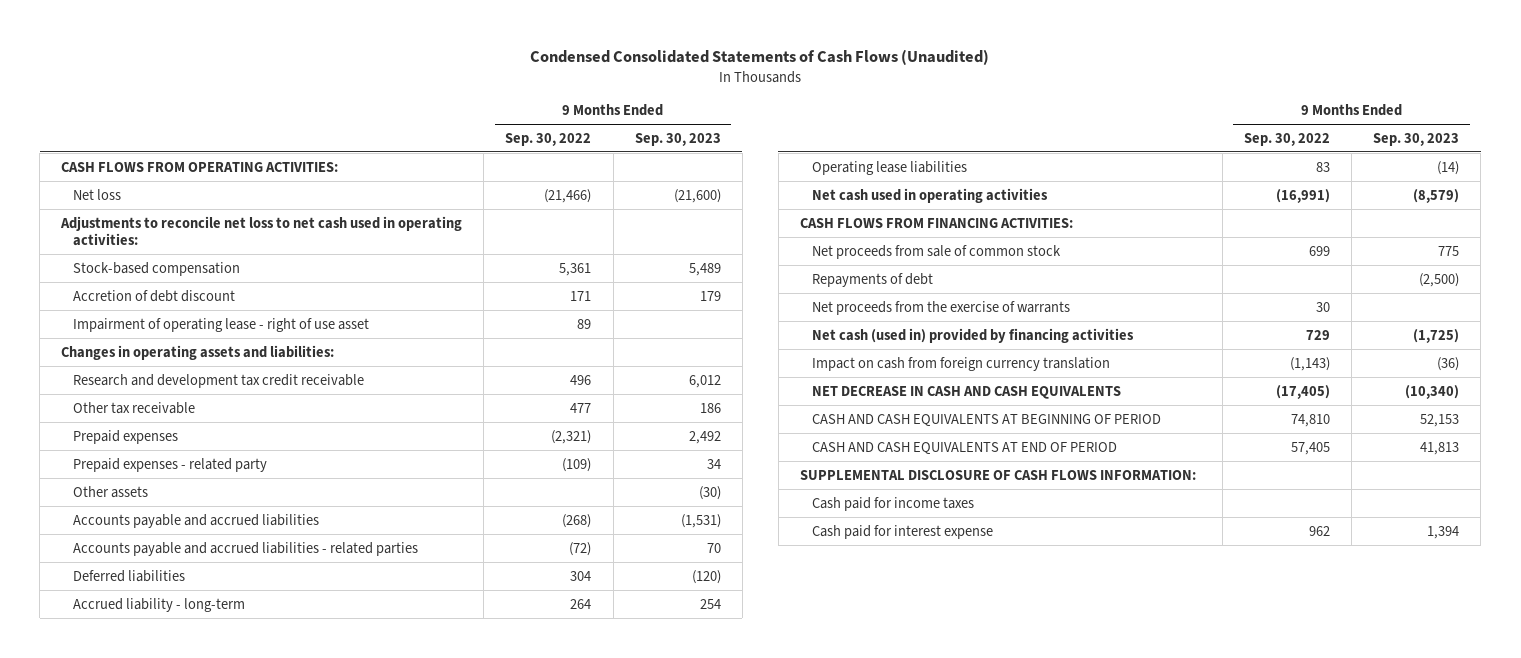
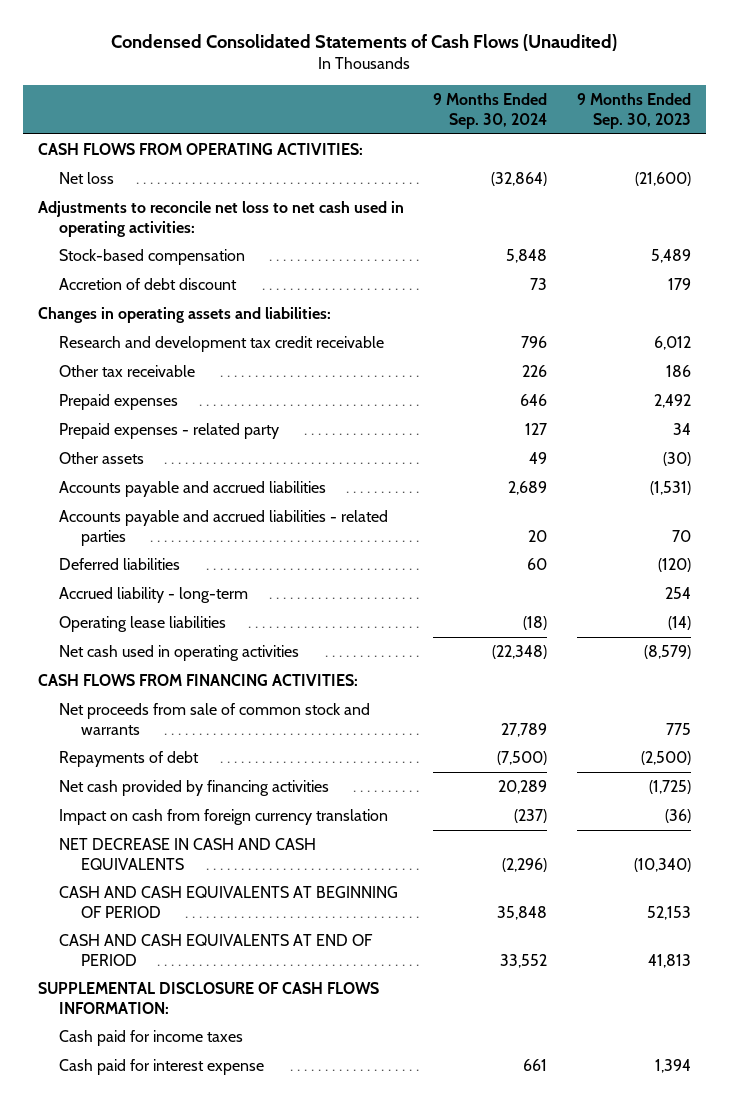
[505,132,592,146] Sep. 30, 2022 -> none
none -> [433,93,548,129] 9 Months Ended Sep. 30, 2024
[73,317,370,332] Impairment of operating lease - right of use asset -> none
[812,244,1062,259] Net proceeds from sale of common stock -> [59,702,371,735] Net proceeds from sale of common stock and warrants
[812,300,1071,315] Net proceeds from the exercise of warrants -> none
[812,327,1135,343] Net cash (used in) provided by financing activities -> [59,779,330,796] Net cash provided by financing activities

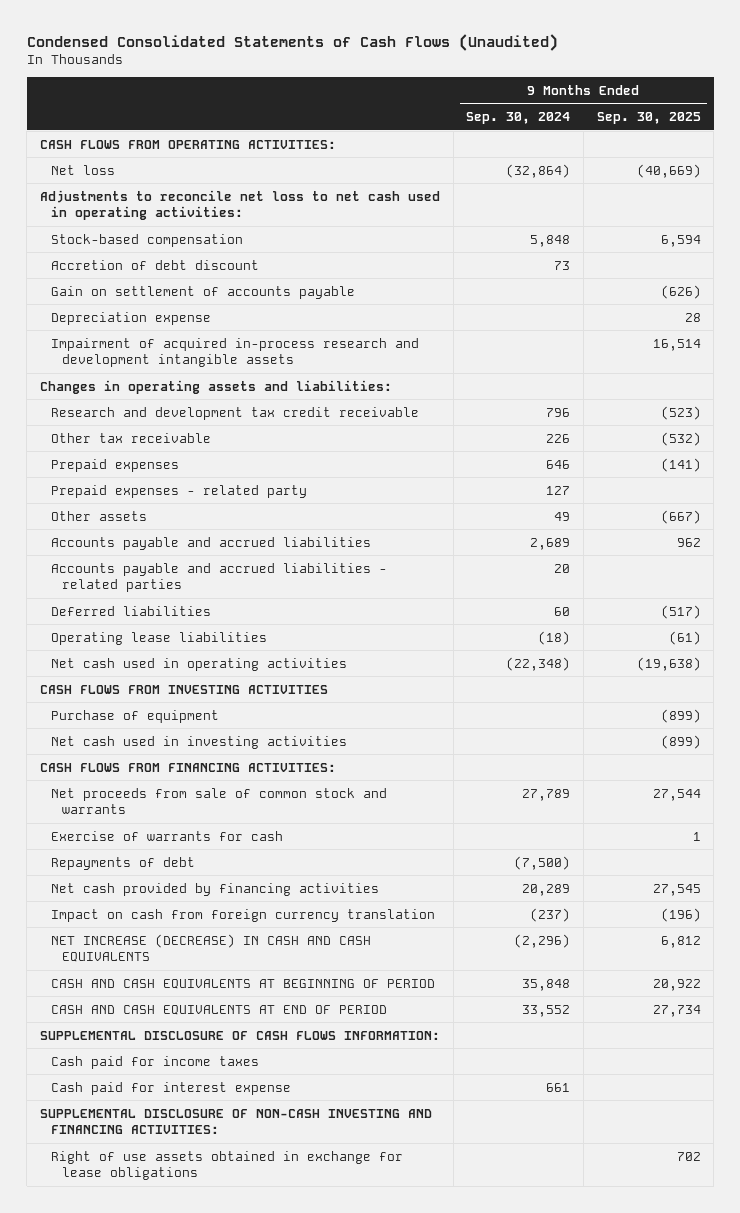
[577,93,692,129] 9 Months Ended Sep. 30, 2023 -> none
none -> [596,111,701,124] Sep. 30, 2025
none -> [50,285,355,299] Gain on settlement of accounts payable
none -> [50,311,211,325] Depreciation expense
none -> [50,337,419,368] Impairment of acquired in-process research and development intangible assets
[59,586,249,603] Accrued liability - long-term -> none
none -> [39,684,328,694] CASH FLOWS FROM INVESTING ACTIVITIES
none -> [50,709,219,723] Purchase of equipment
none -> [50,735,347,749] Net cash used in investing activities
none -> [50,830,283,841] Exercise of warrants for cash
[59,837,317,870] NET DECREASE IN CASH AND CASH EQUIVALENTS -> [50,933,371,963] NET INCREASE (DECREASE) IN CASH AND CASH EQUIVALENTS
none -> [39,1108,432,1135] SUPPLEMENTAL DISCLOSURE OF NON-CASH INVESTING AND FINANCING ACTIVITIES:
none -> [50,1150,403,1181] Right of use assets obtained in exchange for lease obligations

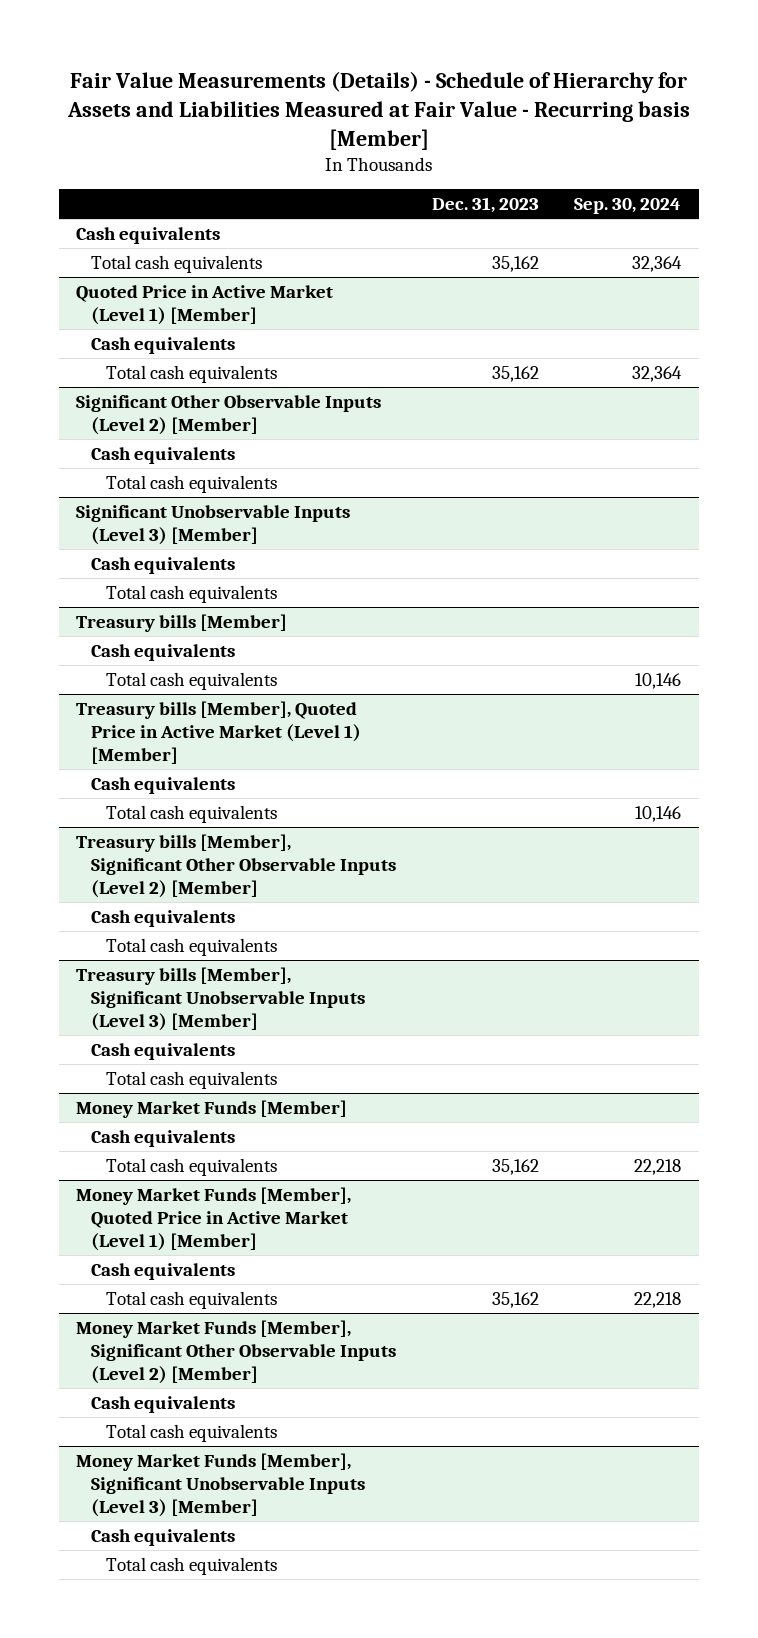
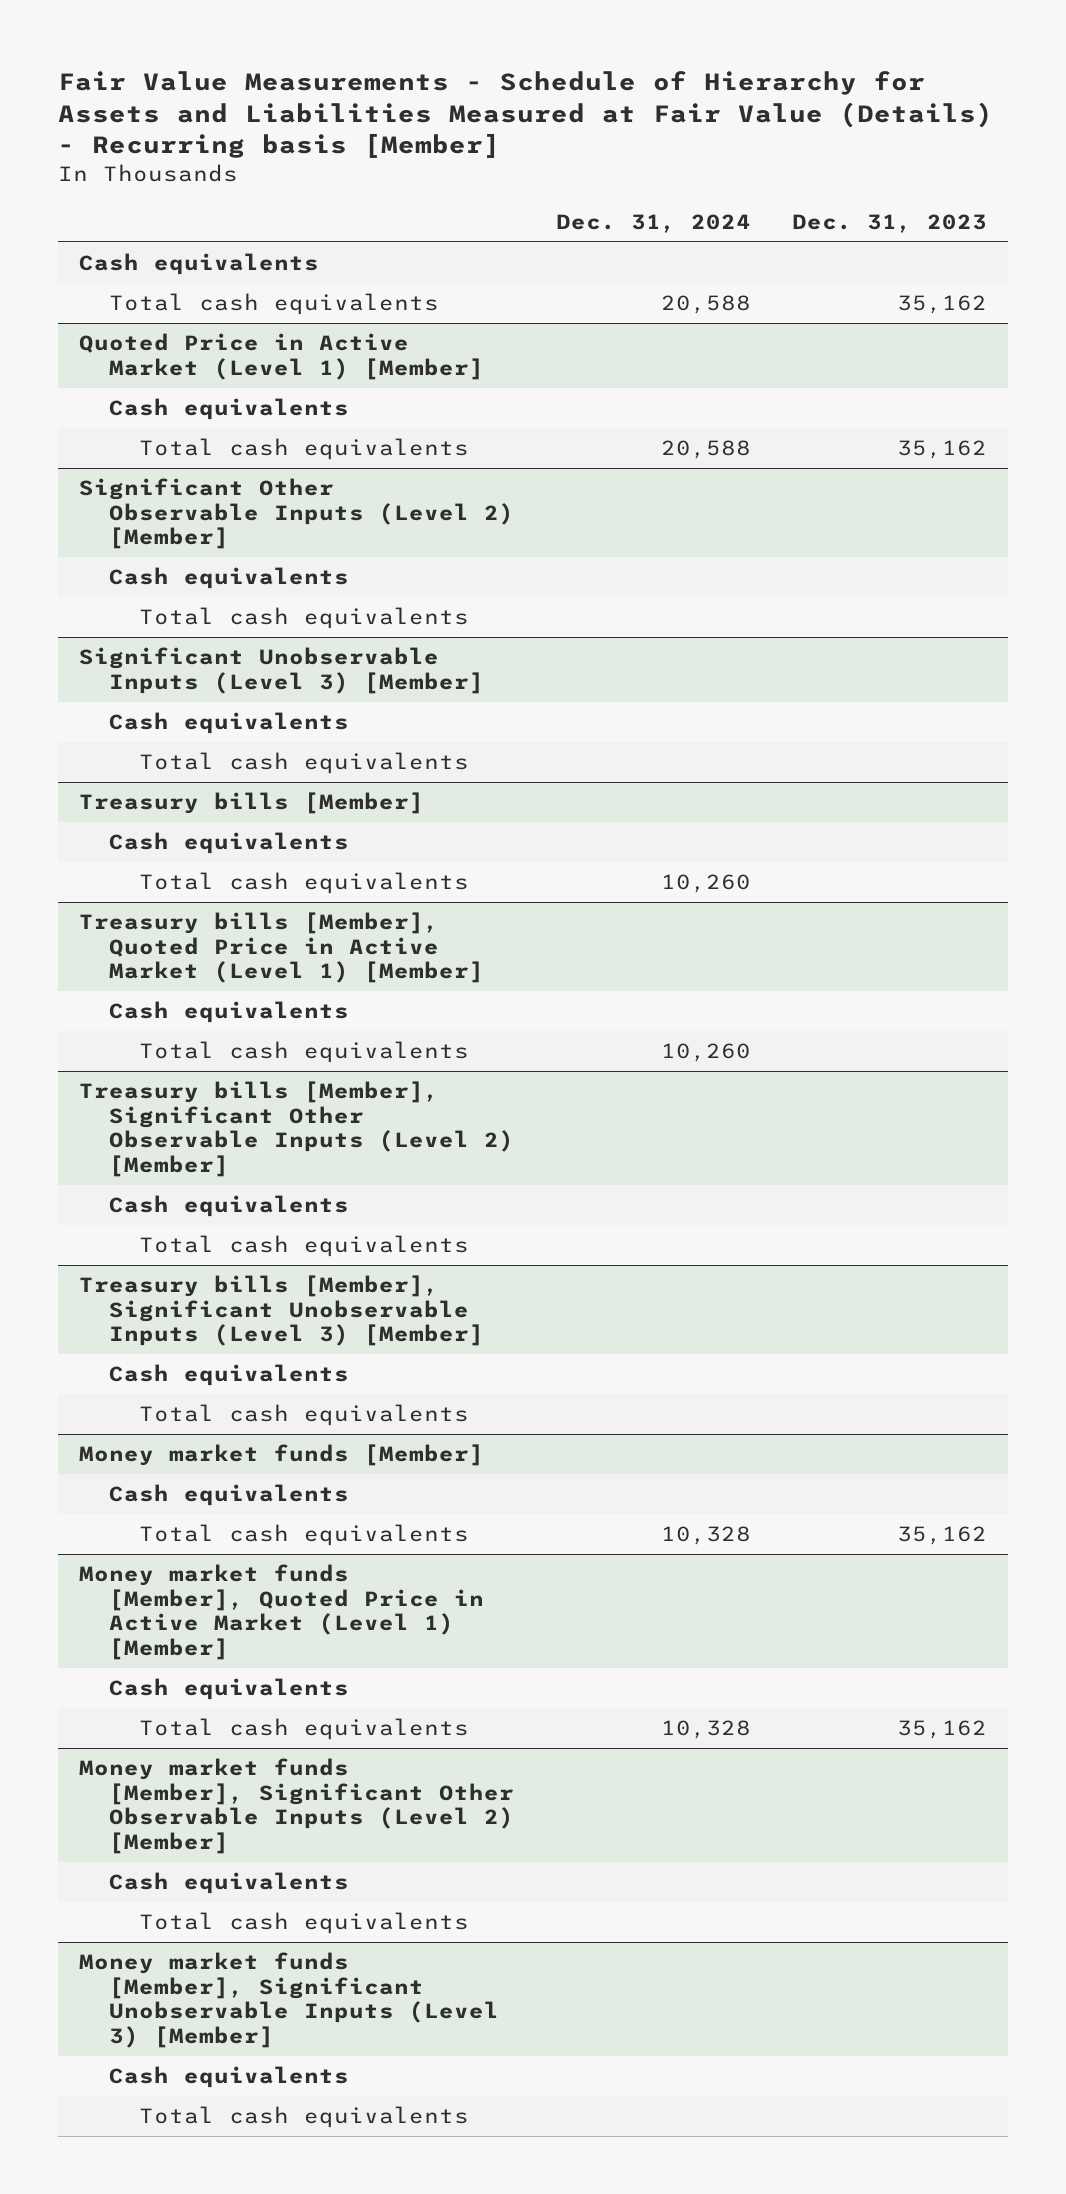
[66,70,690,150] Fair Value Measurements (Details) - Schedule of Hierarchy for Assets and Liabilities Measured at Fair Value - Recurring basis [Member] -> [58,70,994,159] Fair Value Measurements - Schedule of Hierarchy for Assets and Liabilities Measured at Fair Value (Details) - Recurring basis [Member]
[574,198,682,215] Sep. 30, 2024 -> none
none -> [555,213,751,233] Dec. 31, 2024
[76,1099,348,1118] Money Market Funds [Member] -> [78,1444,484,1467] Money market funds [Member]
[76,1186,352,1252] Money Market Funds [Member], Quoted Price in Active Market (Level 1) [Member] -> [78,1564,484,1660] Money market funds [Member], Quoted Price in Active Market (Level 1) [Member]
[76,1319,397,1385] Money Market Funds [Member], Significant Other Observable Inputs (Level 2) [Member] -> [78,1758,514,1854] Money market funds [Member], Significant Other Observable Inputs (Level 2) [Member]
[76,1452,366,1518] Money Market Funds [Member], Significant Unobservable Inputs (Level 3) [Member] -> [78,1952,499,2048] Money market funds [Member], Significant Unobservable Inputs (Level 3) [Member]

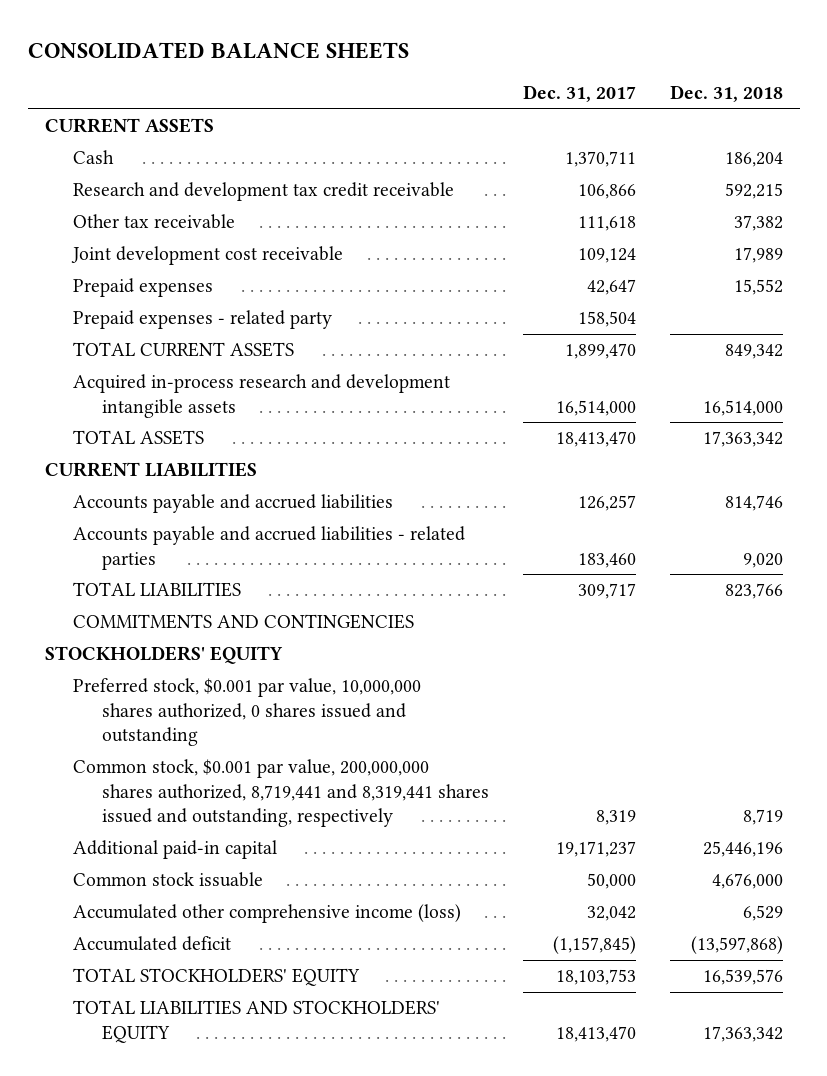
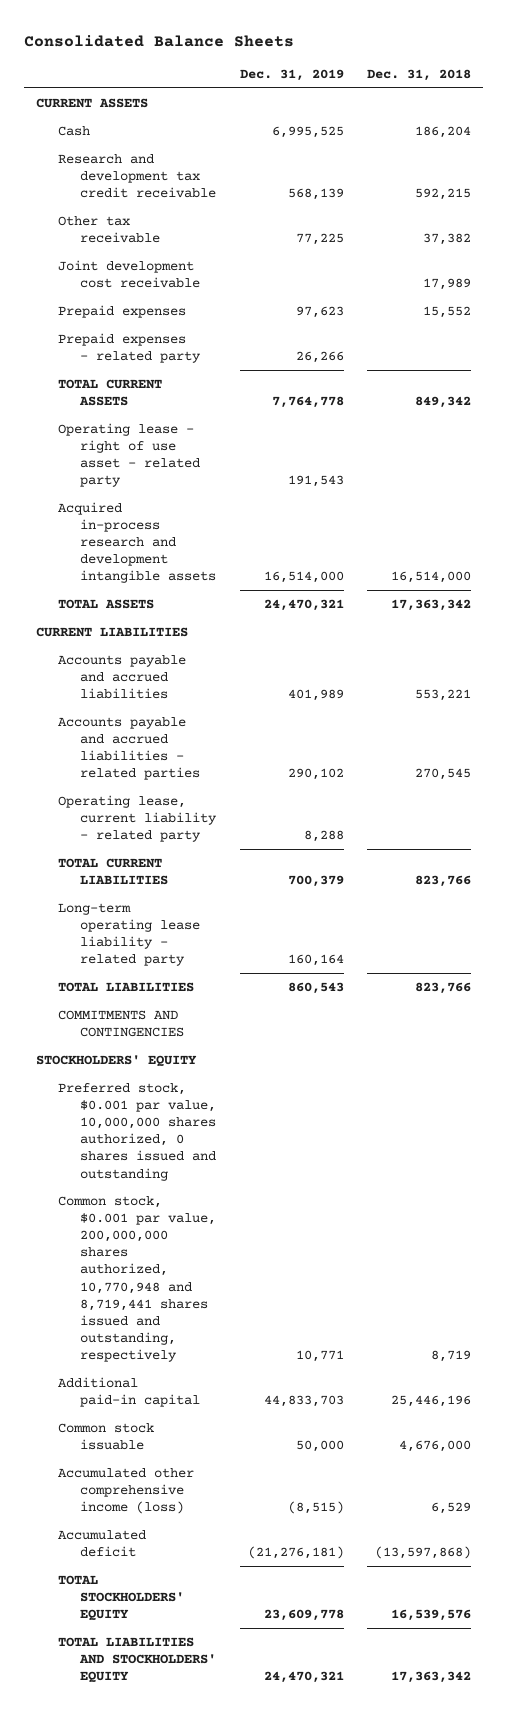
[27,41,409,59] CONSOLIDATED BALANCE SHEETS -> [24,35,295,48] Consolidated Balance Sheets
[523,85,637,103] Dec. 31, 2017 -> none
none -> [239,69,344,82] Dec. 31, 2019
none -> [57,422,201,488] Operating lease - right of use asset - related party
[724,495,783,512] 814,746 -> [415,689,472,702] 553,221
[742,552,783,568] 9,020 -> [415,768,472,781] 270,545
none -> [57,794,218,843] Operating lease, current liability - related party
none -> [57,857,169,886] TOTAL CURRENT LIABILITIES
none -> [57,902,201,967] Long-term operating lease liability - related party
[73,759,490,828] Common stock, $0.001 par value, 200,000,000 shares authorized, 8,719,441 and 8,319,441 shares issued and outstanding, respectively -> [57,1195,217,1363] Common stock, $0.001 par value, 200,000,000 shares authorized, 10,770,948 and 8,719,441 shares issued and outstanding, respectively

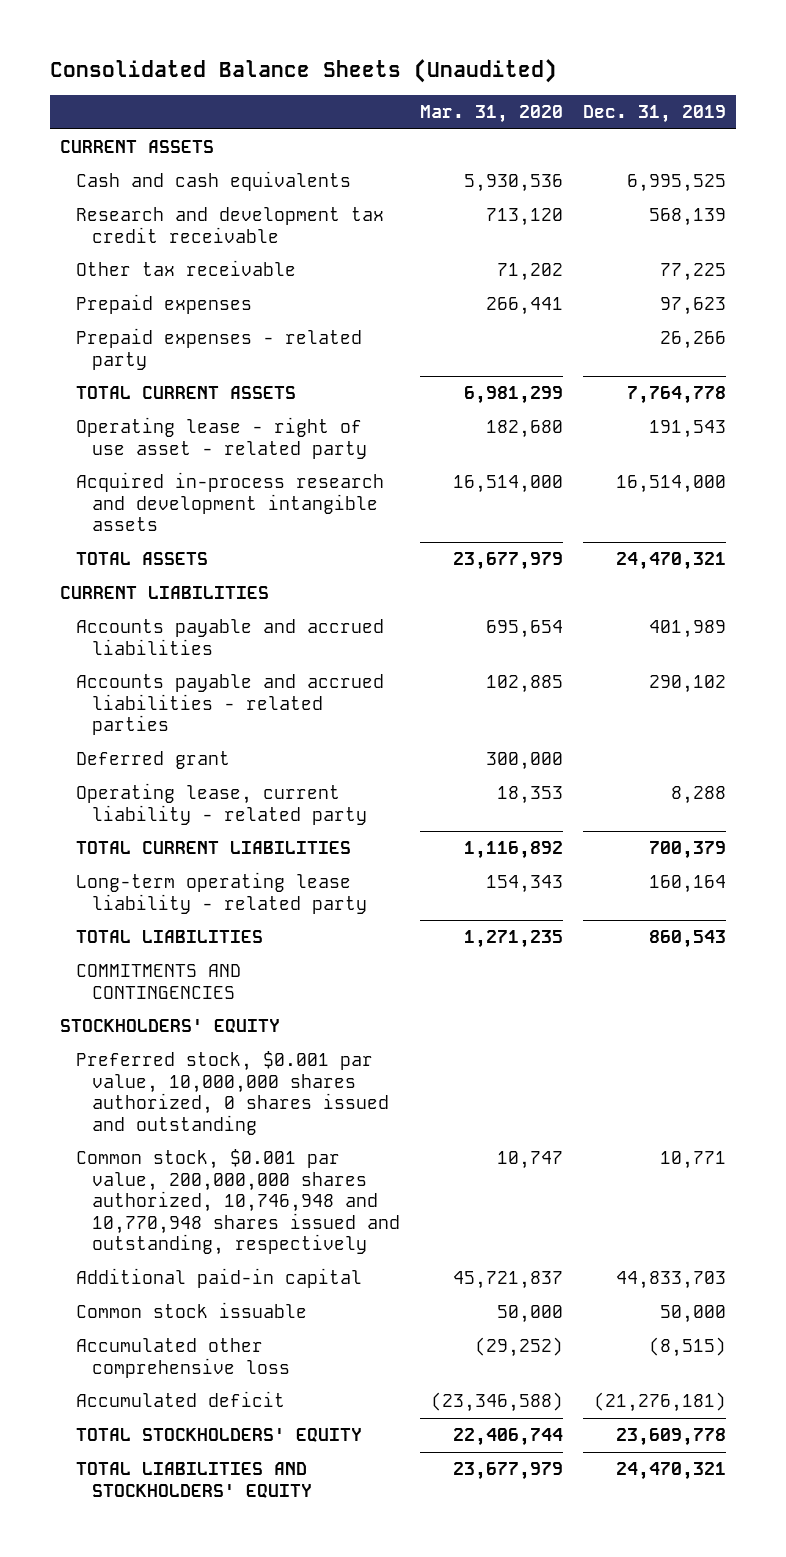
[24,35,295,48] Consolidated Balance Sheets -> [50,59,558,84] Consolidated Balance Sheets (Unaudited)
[367,69,472,82] Dec. 31, 2018 -> none
none -> [419,105,563,124] Mar. 31, 2020
[57,125,90,136] Cash -> [75,171,351,192] Cash and cash equivalents
[57,259,201,289] Joint development cost receivable -> none
none -> [75,751,230,770] Deferred grant
[57,1195,217,1363] Common stock, $0.001 par value, 200,000,000 shares authorized, 10,770,948 and 8,719,441 shares issued and outstanding, respectively -> [75,1149,400,1256] Common stock, $0.001 par value, 200,000,000 shares authorized, 10,746,948 and 10,770,948 shares issued and outstanding, respectively
[57,1467,194,1515] Accumulated other comprehensive income (loss) -> [75,1338,290,1378] Accumulated other comprehensive loss

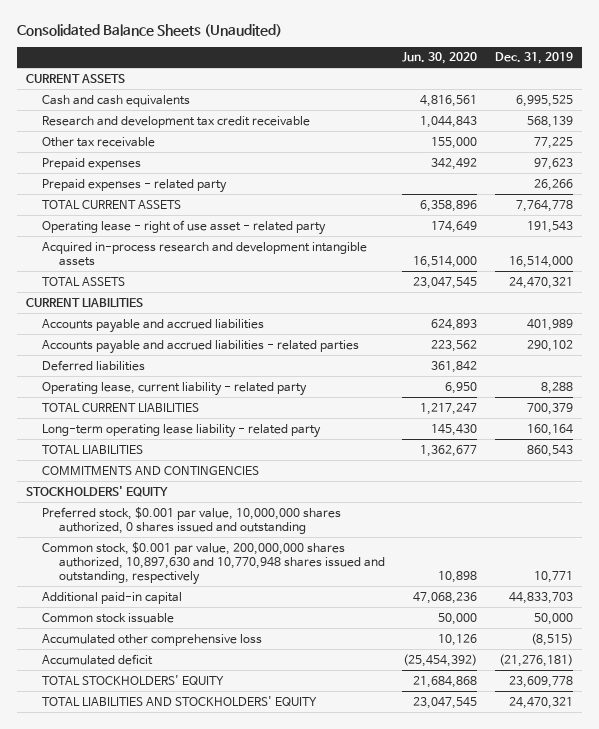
[419,105,563,124] Mar. 31, 2020 -> none
none -> [402,52,478,65] Jun. 30, 2020
[75,751,230,770] Deferred grant -> [42,359,146,371] Deferred liabilities
[75,1149,400,1256] Common stock, $0.001 par value, 200,000,000 shares authorized, 10,746,948 and 10,770,948 shares issued and outstanding, respectively -> [42,541,385,585] Common stock, $0.001 par value, 200,000,000 shares authorized, 10,897,630 and 10,770,948 shares issued and outstanding, respectively

